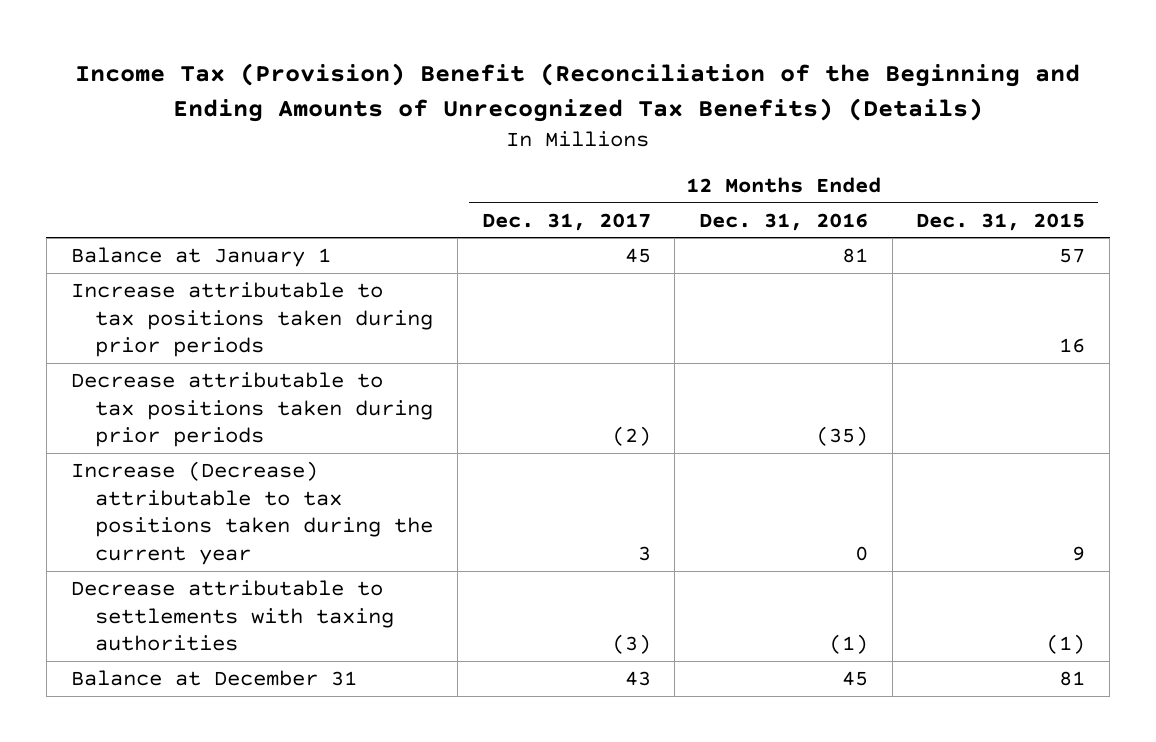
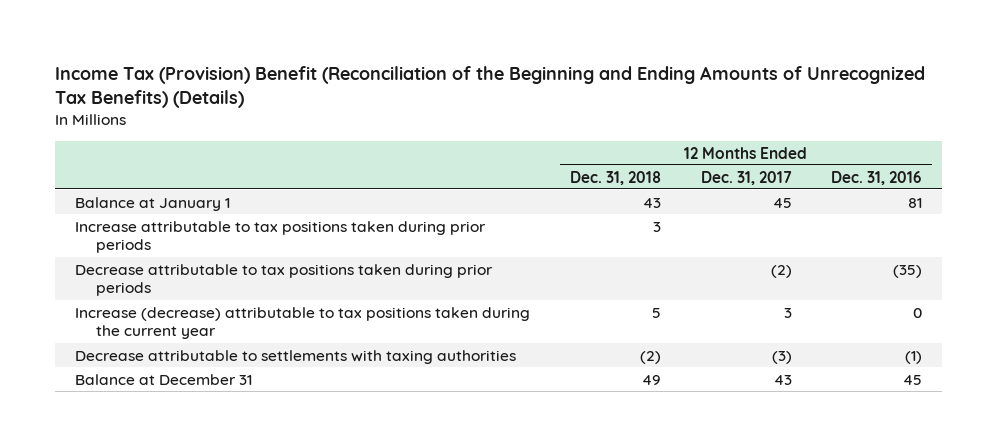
[916,212,1086,231] Dec. 31, 2015 -> none
none -> [569,170,661,185] Dec. 31, 2018
[70,460,434,566] Increase (Decrease) attributable to tax positions taken during the current year -> [74,306,530,340] Increase (decrease) attributable to tax positions taken during the current year

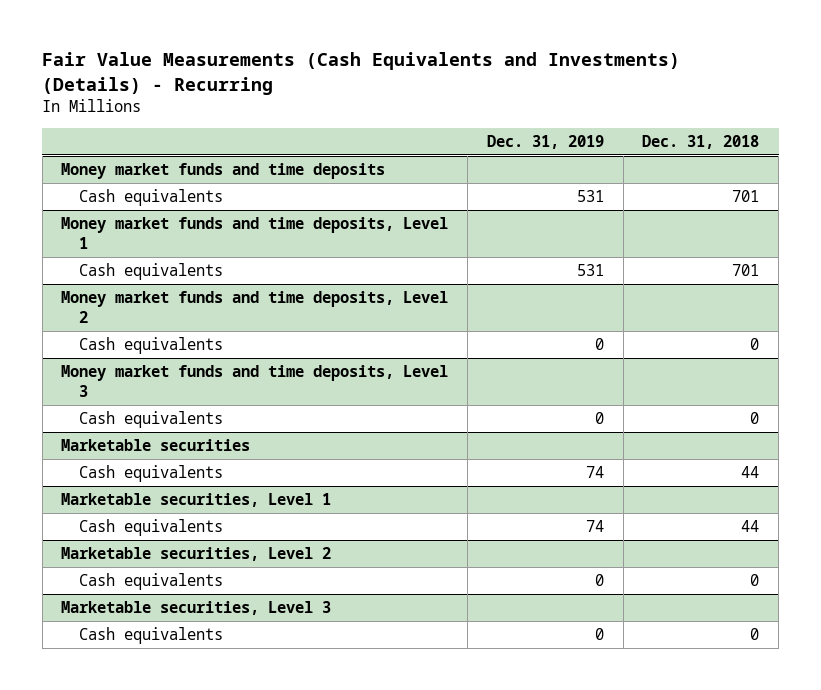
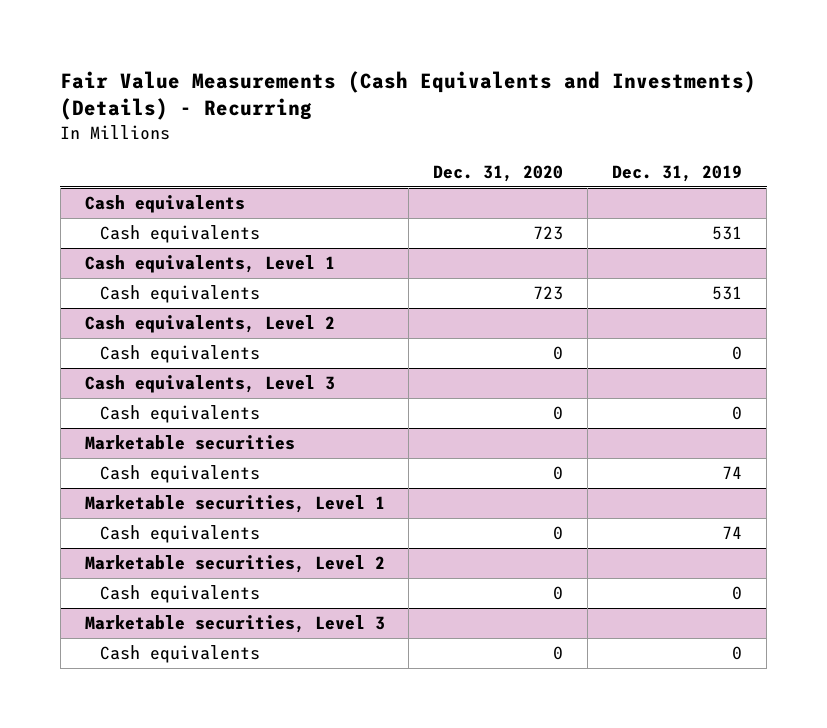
[642,134,760,149] Dec. 31, 2018 -> none
none -> [433,164,564,182] Dec. 31, 2020
[61,163,386,180] Money market funds and time deposits -> [84,195,245,214] Cash equivalents
[61,217,449,250] Money market funds and time deposits, Level 1 -> none
none -> [84,255,335,274] Cash equivalents, Level 1
[61,291,449,324] Money market funds and time deposits, Level 2 -> none
none -> [84,315,335,334] Cash equivalents, Level 2
[61,365,449,398] Money market funds and time deposits, Level 3 -> none
none -> [84,375,335,394] Cash equivalents, Level 3

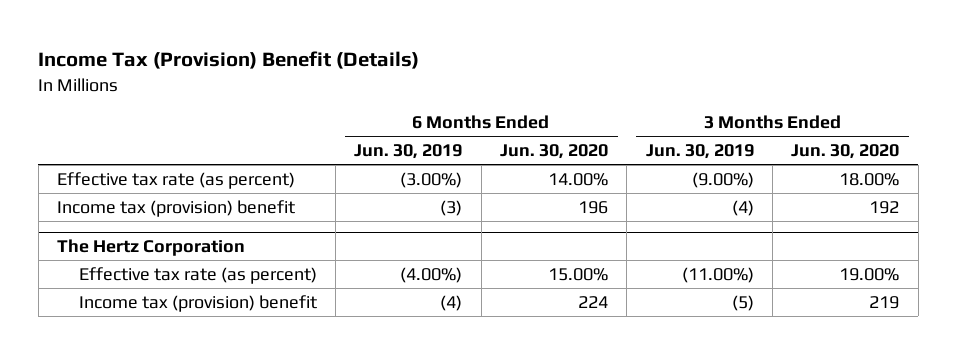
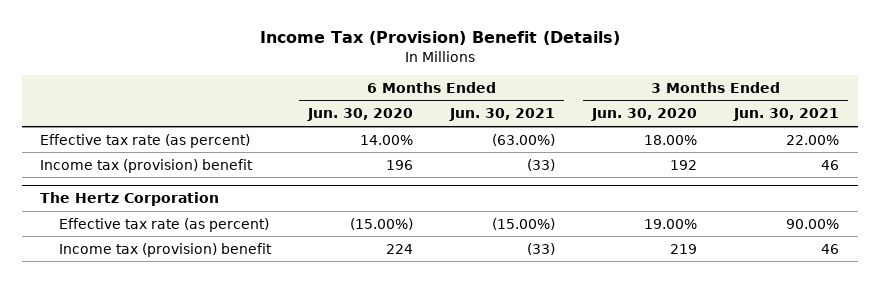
[354,144,463,160] Jun. 30, 2019 -> none
[645,144,754,160] Jun. 30, 2019 -> none
none -> [449,108,556,122] Jun. 30, 2021
none -> [733,108,840,122] Jun. 30, 2021
[548,267,609,281] 15.00% -> [350,217,414,230] (15.00%)

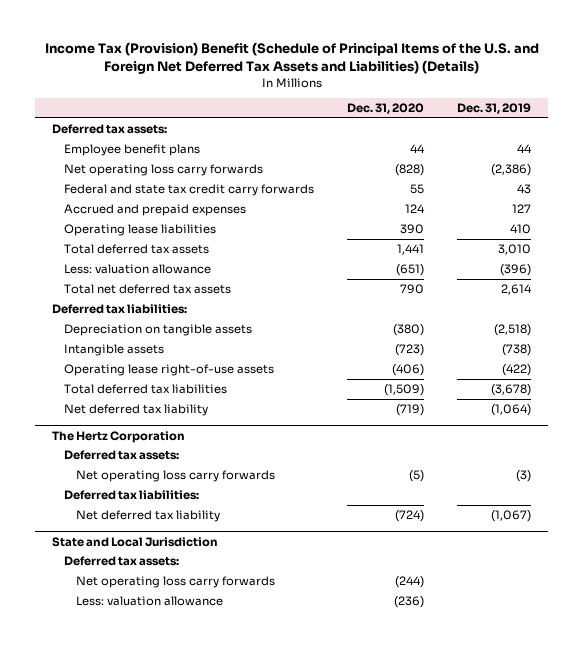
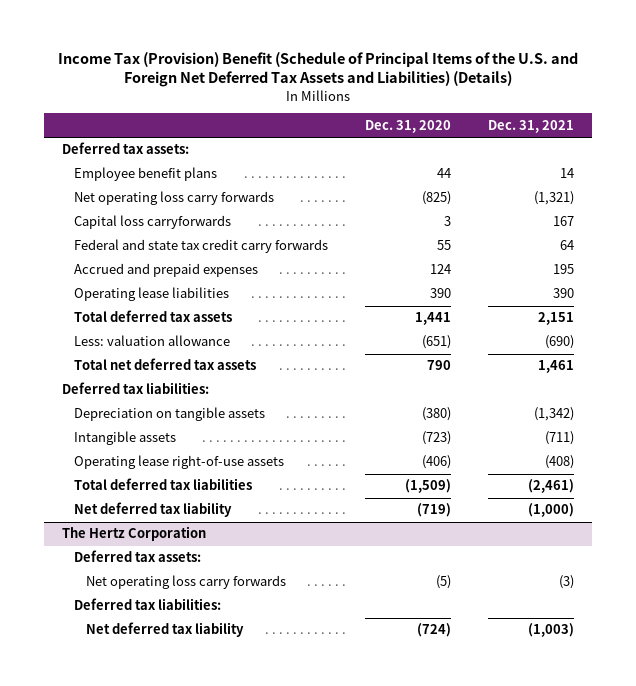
[457,103,532,115] Dec. 31, 2019 -> none
none -> [487,119,574,133] Dec. 31, 2021
[395,164,425,177] (828) -> [421,191,451,206] (825)
none -> [74,215,232,230] Capital loss carryforwards
[51,536,218,547] State and Local Jurisdiction -> none
[63,556,179,567] Deferred tax assets: -> none
[75,576,275,589] Net operating loss carry forwards -> none
[75,596,223,607] Less: valuation allowance -> none

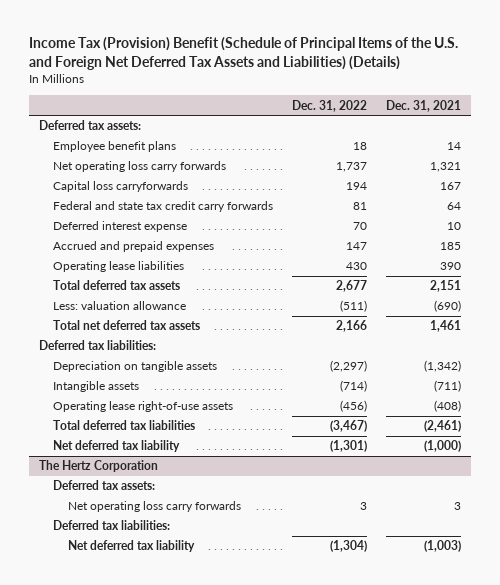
[364,119,451,133] Dec. 31, 2020 -> none
none -> [292,99,368,112] Dec. 31, 2022
[533,191,574,206] (1,321) -> [430,162,462,173] 1,321
none -> [53,221,188,233] Deferred interest expense
[552,264,574,275] 195 -> [440,242,462,251] 185
[558,575,574,590] (3) -> [454,502,462,511] 3

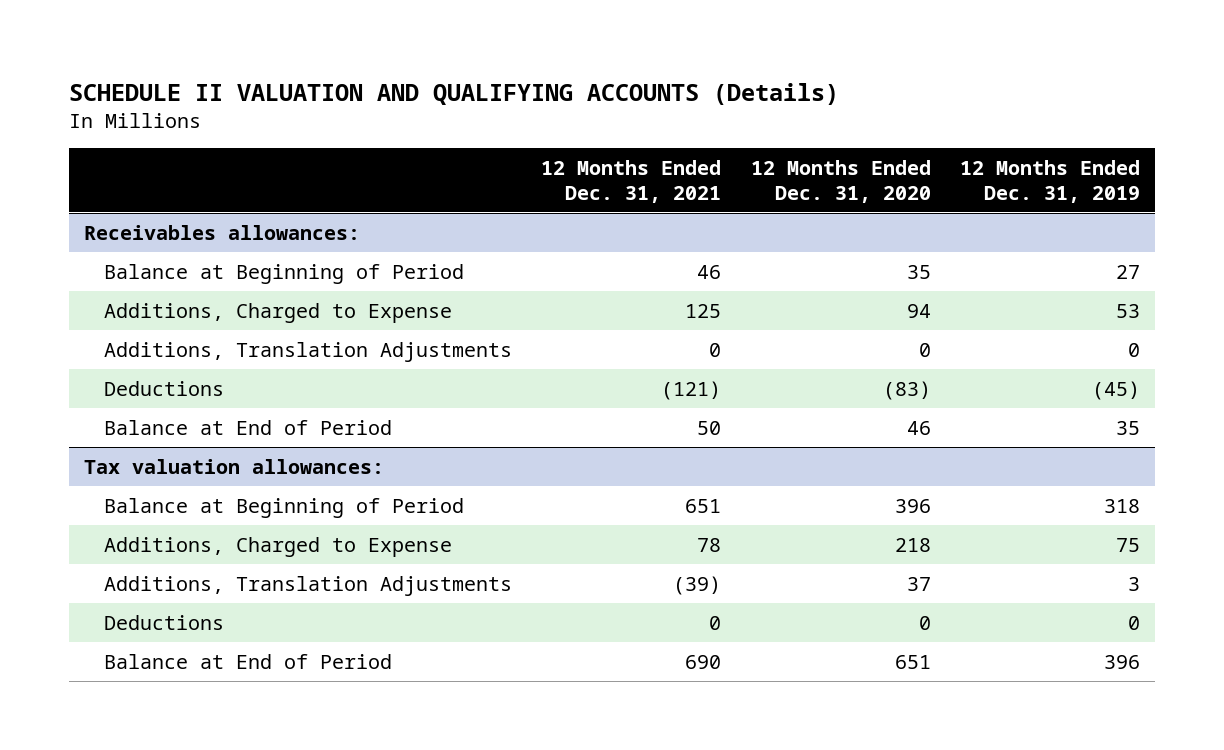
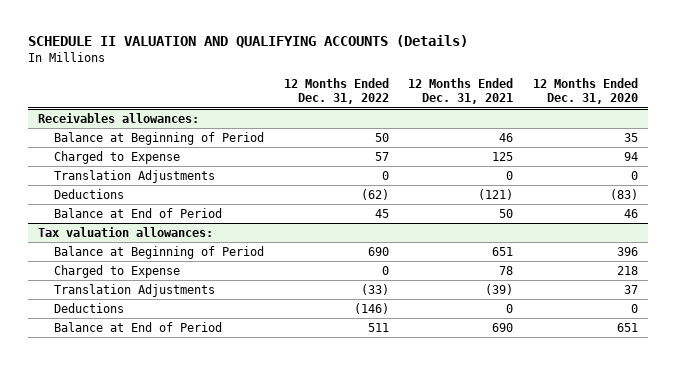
[960,159,1141,203] 12 Months Ended Dec. 31, 2019 -> none
none -> [283,77,389,105] 12 Months Ended Dec. 31, 2022
[103,302,452,323] Additions, Charged to Expense -> [53,150,180,164] Charged to Expense
[103,341,512,362] Additions, Translation Adjustments -> [53,169,215,183] Translation Adjustments
[103,536,452,557] Additions, Charged to Expense -> [53,264,180,278] Charged to Expense
[103,575,512,596] Additions, Translation Adjustments -> [53,283,215,297] Translation Adjustments

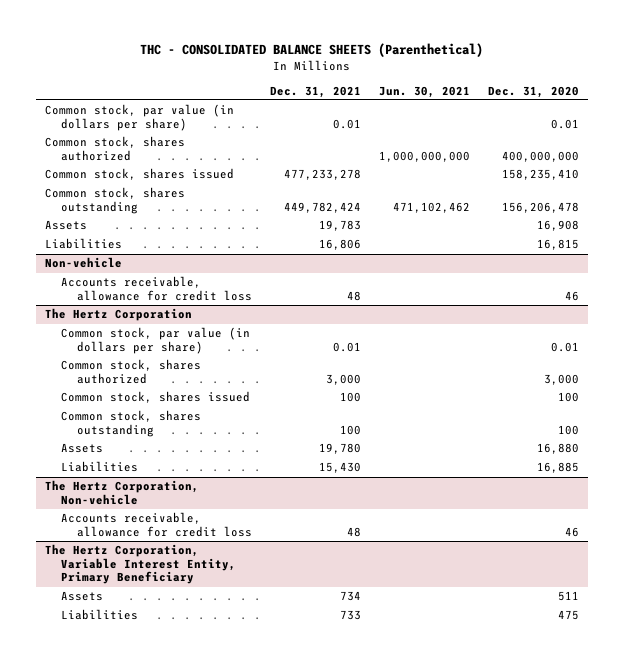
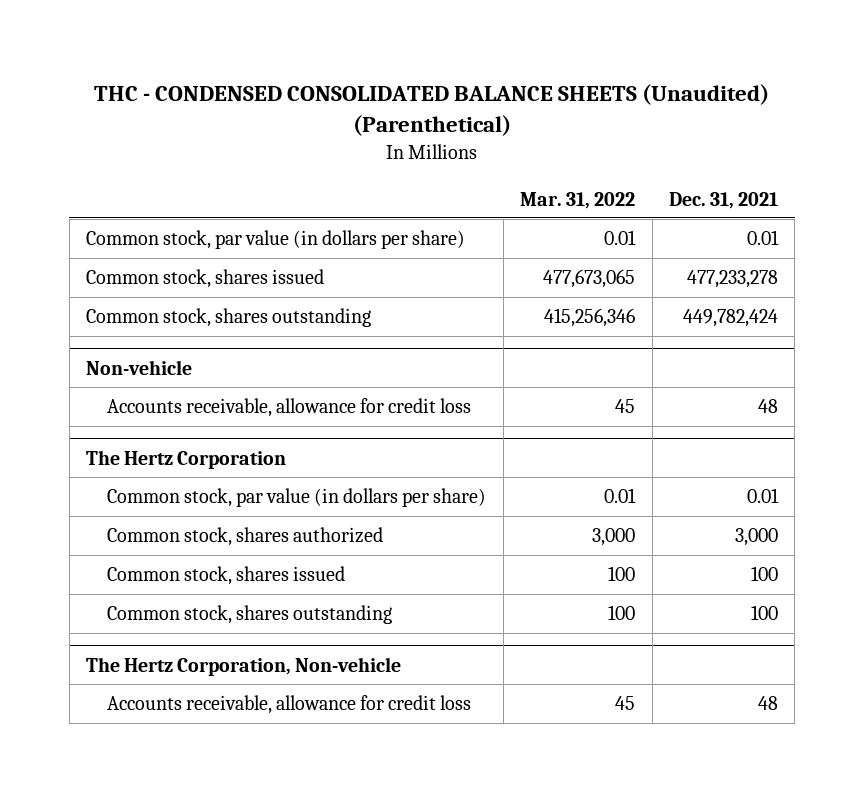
[140,43,484,58] THC - CONSOLIDATED BALANCE SHEETS (Parenthetical) -> [94,83,770,137] THC - CONDENSED CONSOLIDATED BALANCE SHEETS (Unaudited) (Parenthetical)
[378,85,470,98] Jun. 30, 2021 -> none
[487,85,579,98] Dec. 31, 2020 -> none
none -> [520,191,636,209] Mar. 31, 2022
[45,136,186,161] Common stock, shares authorized -> none
[45,220,88,231] Assets -> none
[45,238,123,250] Liabilities -> none
[61,443,104,454] Assets -> none
[61,461,139,473] Liabilities -> none
[45,544,237,585] The Hertz Corporation, Variable Interest Entity, Primary Beneficiary -> none
[61,591,104,602] Assets -> none
[61,609,139,621] Liabilities -> none

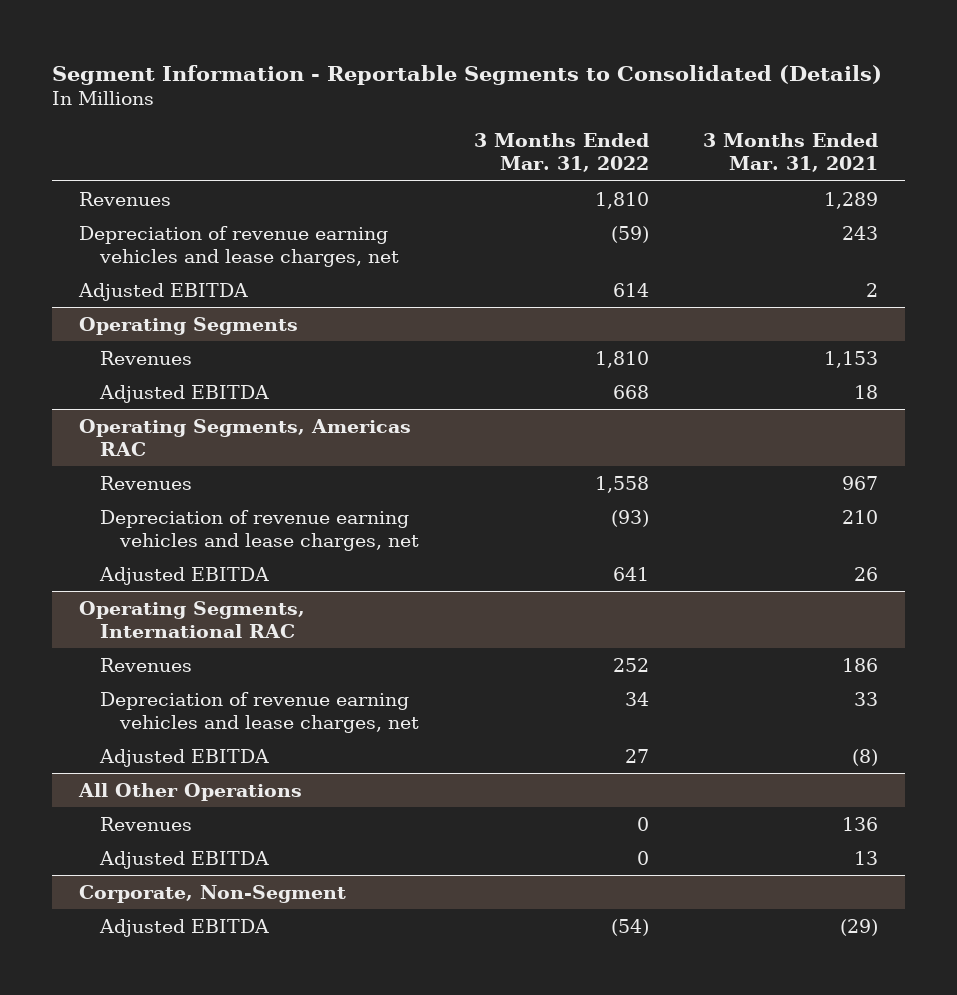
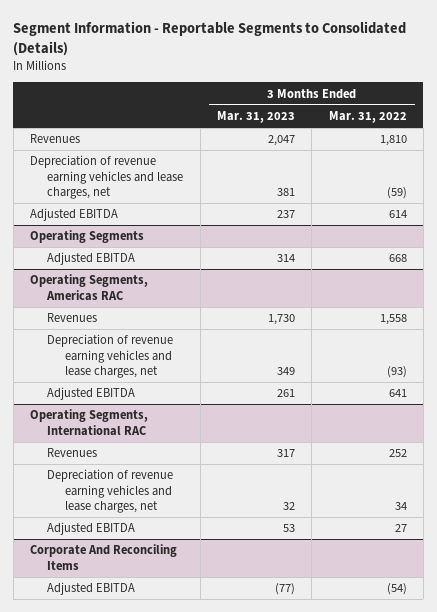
[702,133,878,173] 3 Months Ended Mar. 31, 2021 -> none
none -> [217,111,296,124] Mar. 31, 2023
[99,350,192,365] Revenues -> none
[78,782,303,801] All Other Operations -> none
[99,816,192,831] Revenues -> none
[98,850,269,869] Adjusted EBITDA -> none
[79,884,347,903] Corporate, Non-Segment -> none
none -> [30,544,178,570] Corporate And Reconciling Items

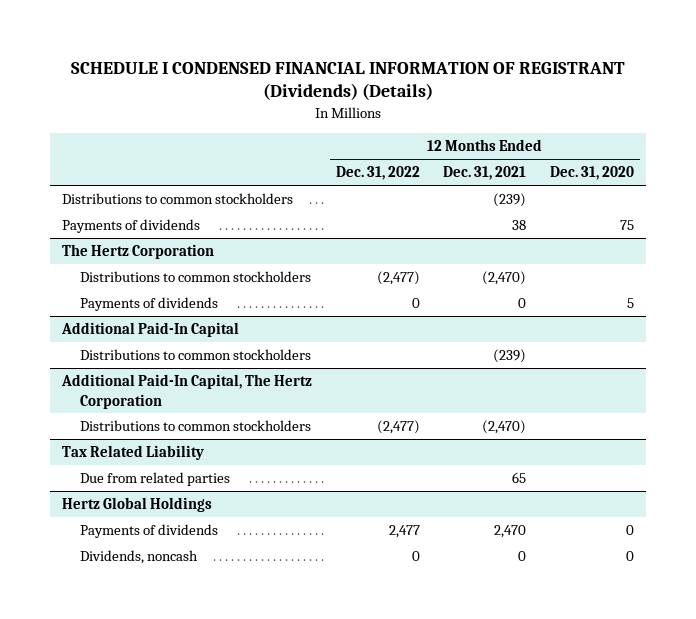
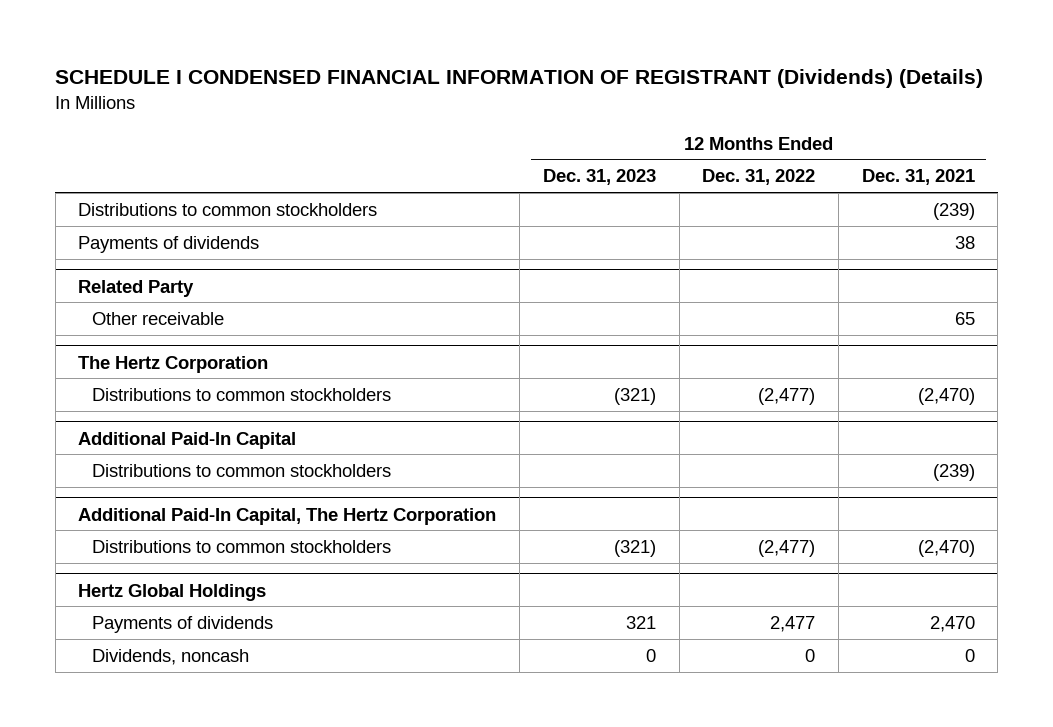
[549,166,634,181] Dec. 31, 2020 -> none
none -> [542,169,656,186] Dec. 31, 2023
none -> [78,279,195,297] Related Party
none -> [92,311,225,325] Other receivable
[79,297,218,312] Payments of dividends -> none
[61,445,204,461] Tax Related Liability -> none
[79,472,230,487] Due from related parties -> none

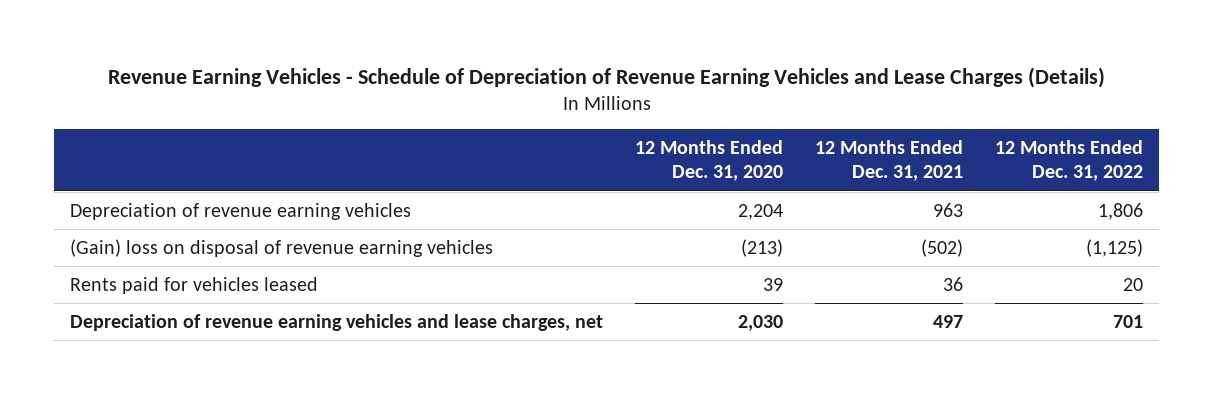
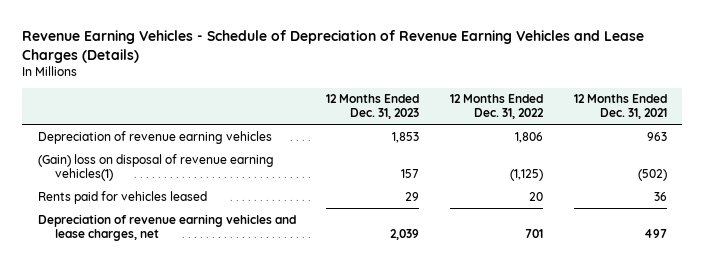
[635,139,784,182] 12 Months Ended Dec. 31, 2020 -> none
none -> [326,94,420,120] 12 Months Ended Dec. 31, 2023
[69,238,493,257] (Gain) loss on disposal of revenue earning vehicles -> [37,153,274,181] (Gain) loss on disposal of revenue earning vehicles(1)

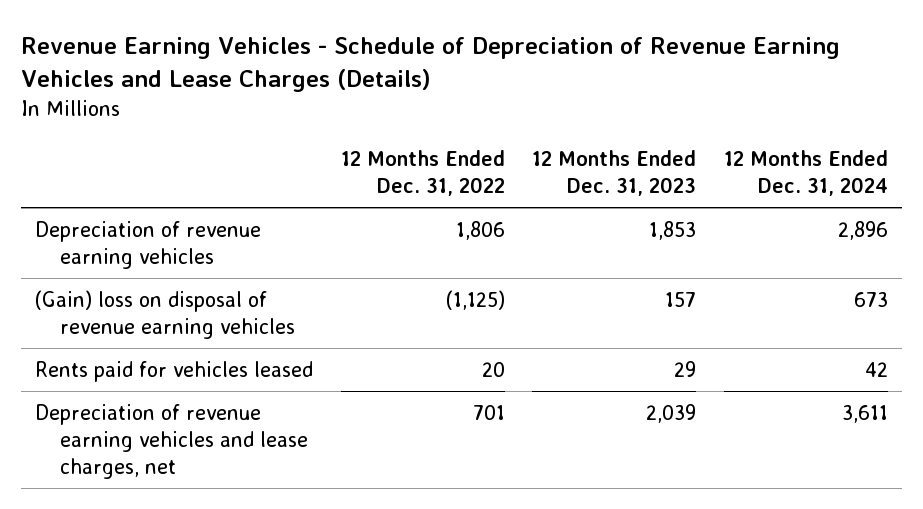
[573,94,667,120] 12 Months Ended Dec. 31, 2021 -> none
none -> [723,149,888,197] 12 Months Ended Dec. 31, 2024
[37,153,274,181] (Gain) loss on disposal of revenue earning vehicles(1) -> [35,289,295,339] (Gain) loss on disposal of revenue earning vehicles

